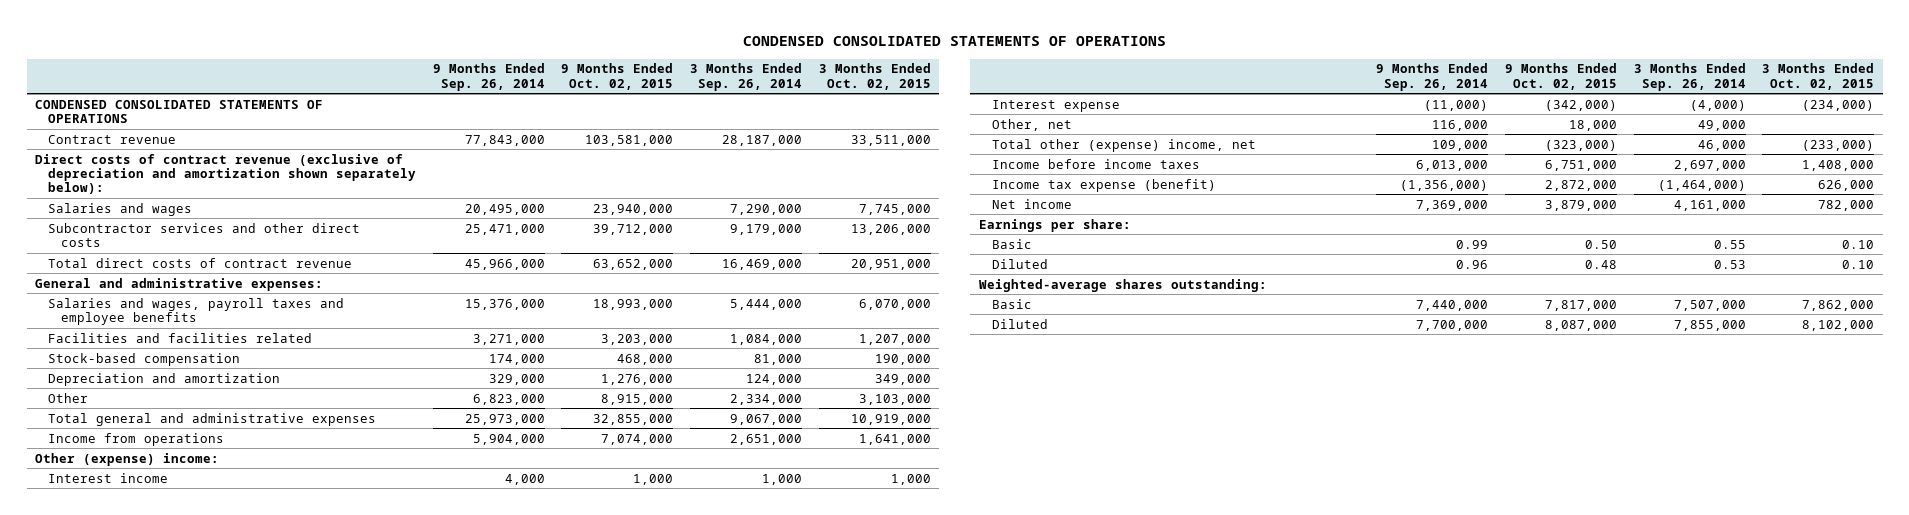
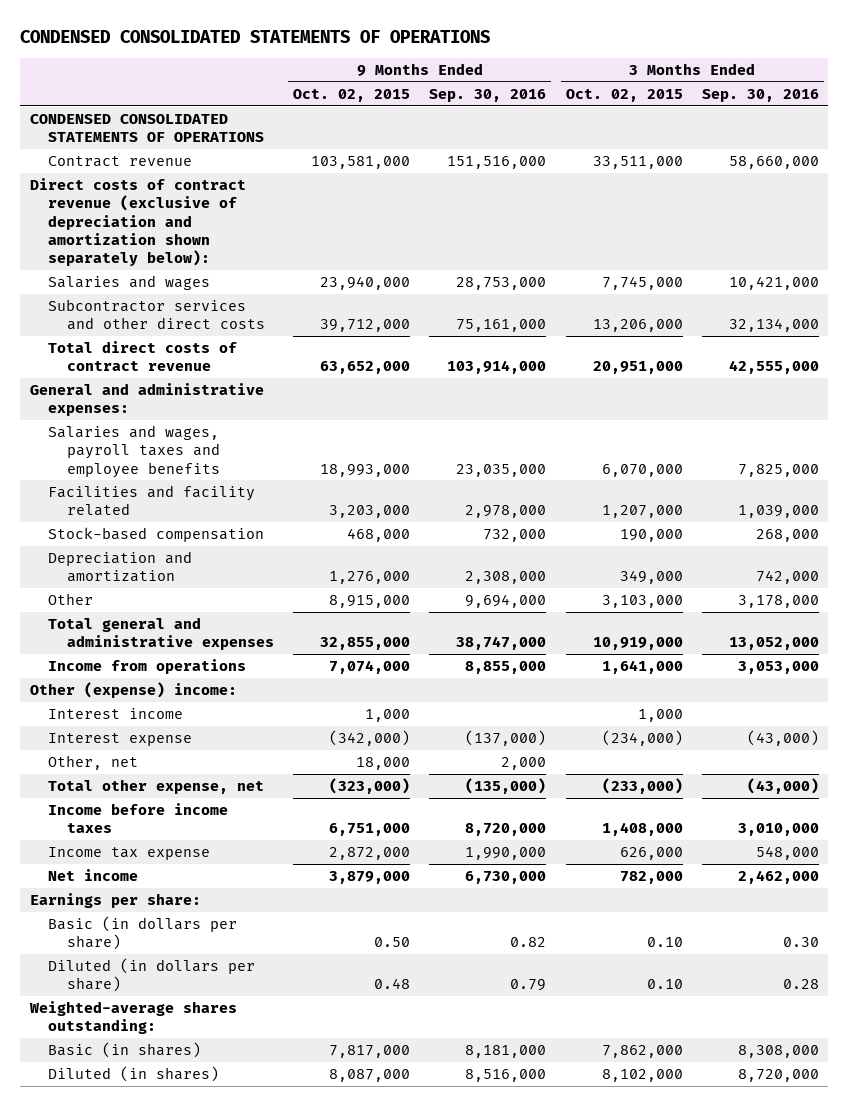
[432,63,545,91] 9 Months Ended Sep. 26, 2014 -> none
[690,63,803,91] 3 Months Ended Sep. 26, 2014 -> none
none -> [429,89,547,103] Sep. 30, 2016
none -> [701,89,819,103] Sep. 30, 2016
[48,332,313,343] Facilities and facilities related -> [48,485,256,517] Facilities and facility related
[991,138,1256,152] Total other (expense) income, net -> [48,779,265,795] Total other expense, net
[991,178,1216,192] Income tax expense (benefit) -> [48,847,211,861] Income tax expense
[991,238,1032,249] Basic -> [48,916,238,951] Basic (in dollars per share)
[991,258,1048,269] Diluted -> [48,958,256,993] Diluted (in dollars per share)
[991,298,1032,309] Basic -> [48,1042,202,1059] Basic (in shares)
[991,318,1048,329] Diluted -> [48,1066,220,1083] Diluted (in shares)

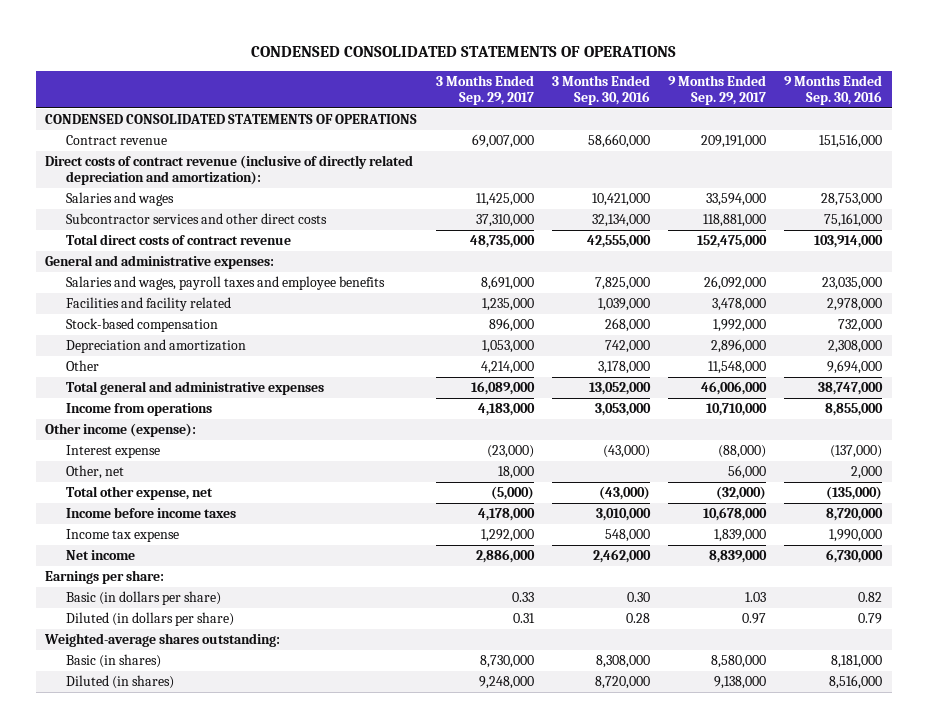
[293,89,411,103] Oct. 02, 2015 -> none
[565,89,683,103] Oct. 02, 2015 -> none
none -> [435,74,534,105] 3 Months Ended Sep. 29, 2017
none -> [668,74,767,105] 9 Months Ended Sep. 29, 2017
[29,178,246,266] Direct costs of contract revenue (exclusive of depreciation and amortization shown separately below): -> [45,155,414,185] Direct costs of contract revenue (inclusive of directly related depreciation and amortization):
[48,708,184,720] Interest income -> none
[29,682,237,699] Other (expense) income: -> [45,423,197,438] Other income (expense):

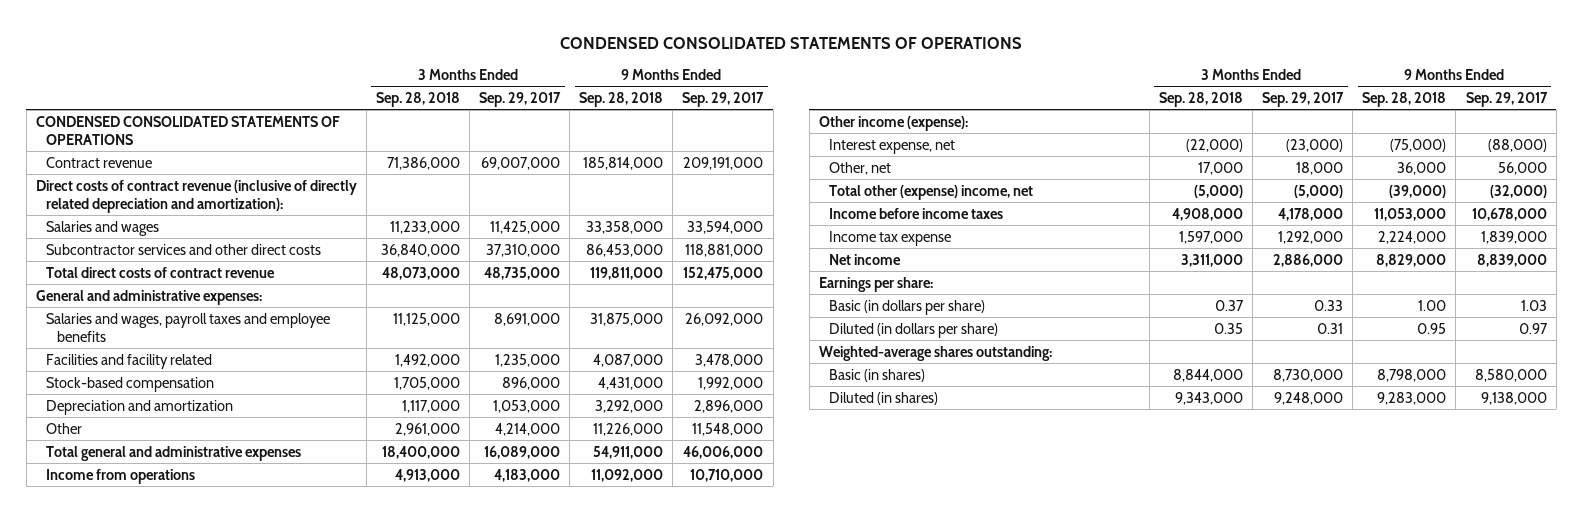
[551,74,650,105] 3 Months Ended Sep. 30, 2016 -> none
[784,74,883,105] 9 Months Ended Sep. 30, 2016 -> none
none -> [375,91,460,107] Sep. 28, 2018
none -> [579,91,664,107] Sep. 28, 2018
[65,445,160,459] Interest expense -> [829,138,956,154] Interest expense, net
[65,486,213,501] Total other expense, net -> [829,184,1034,200] Total other (expense) income, net

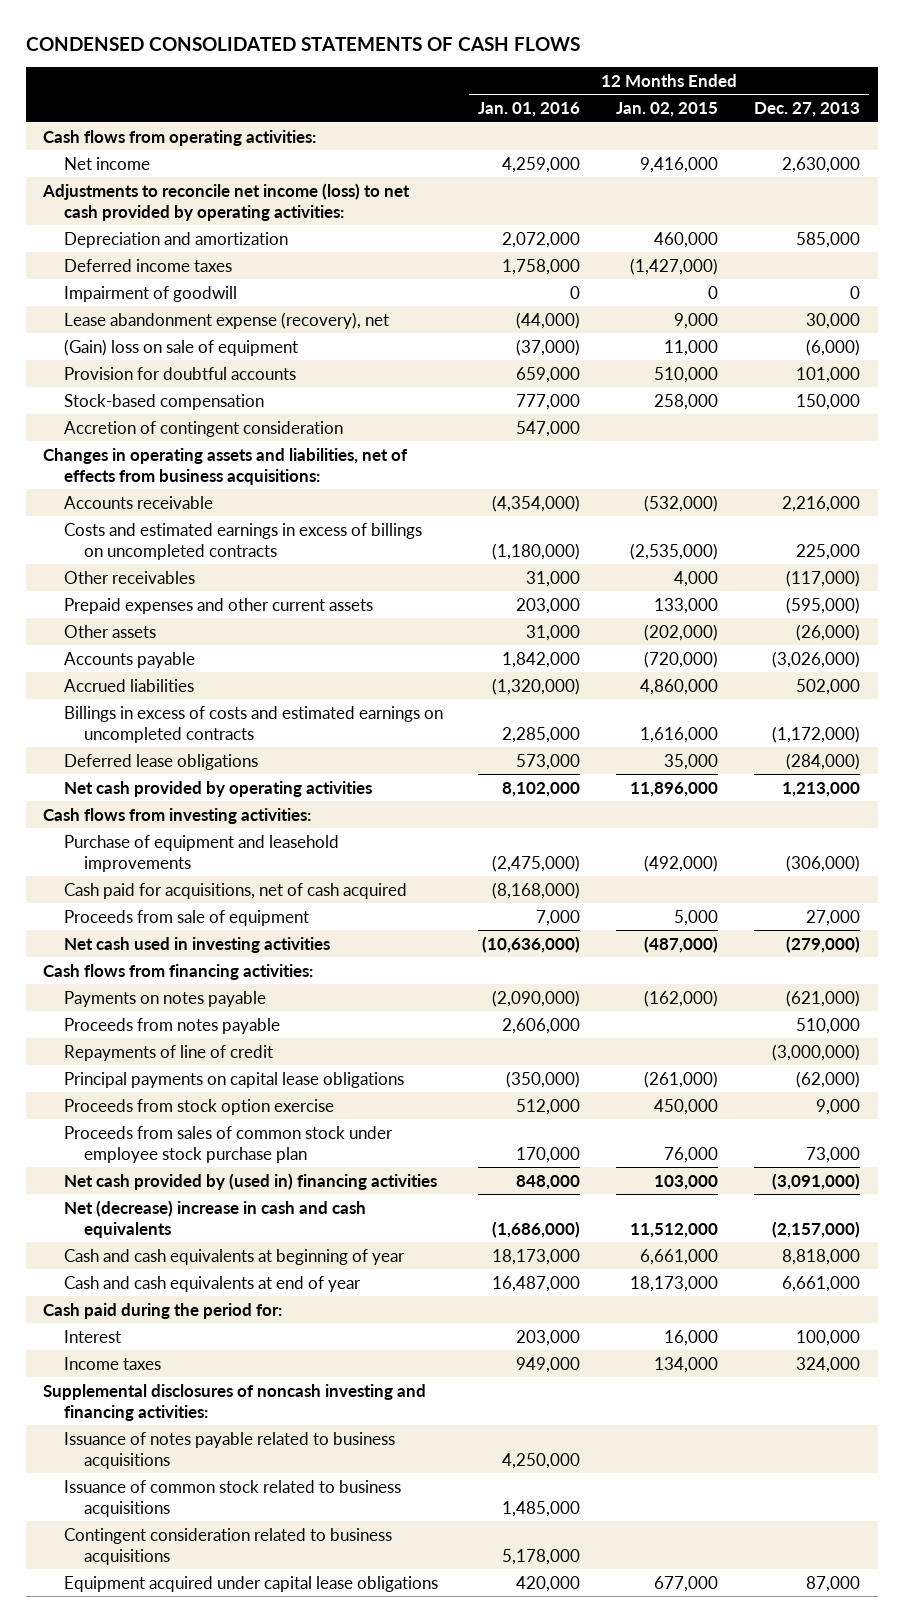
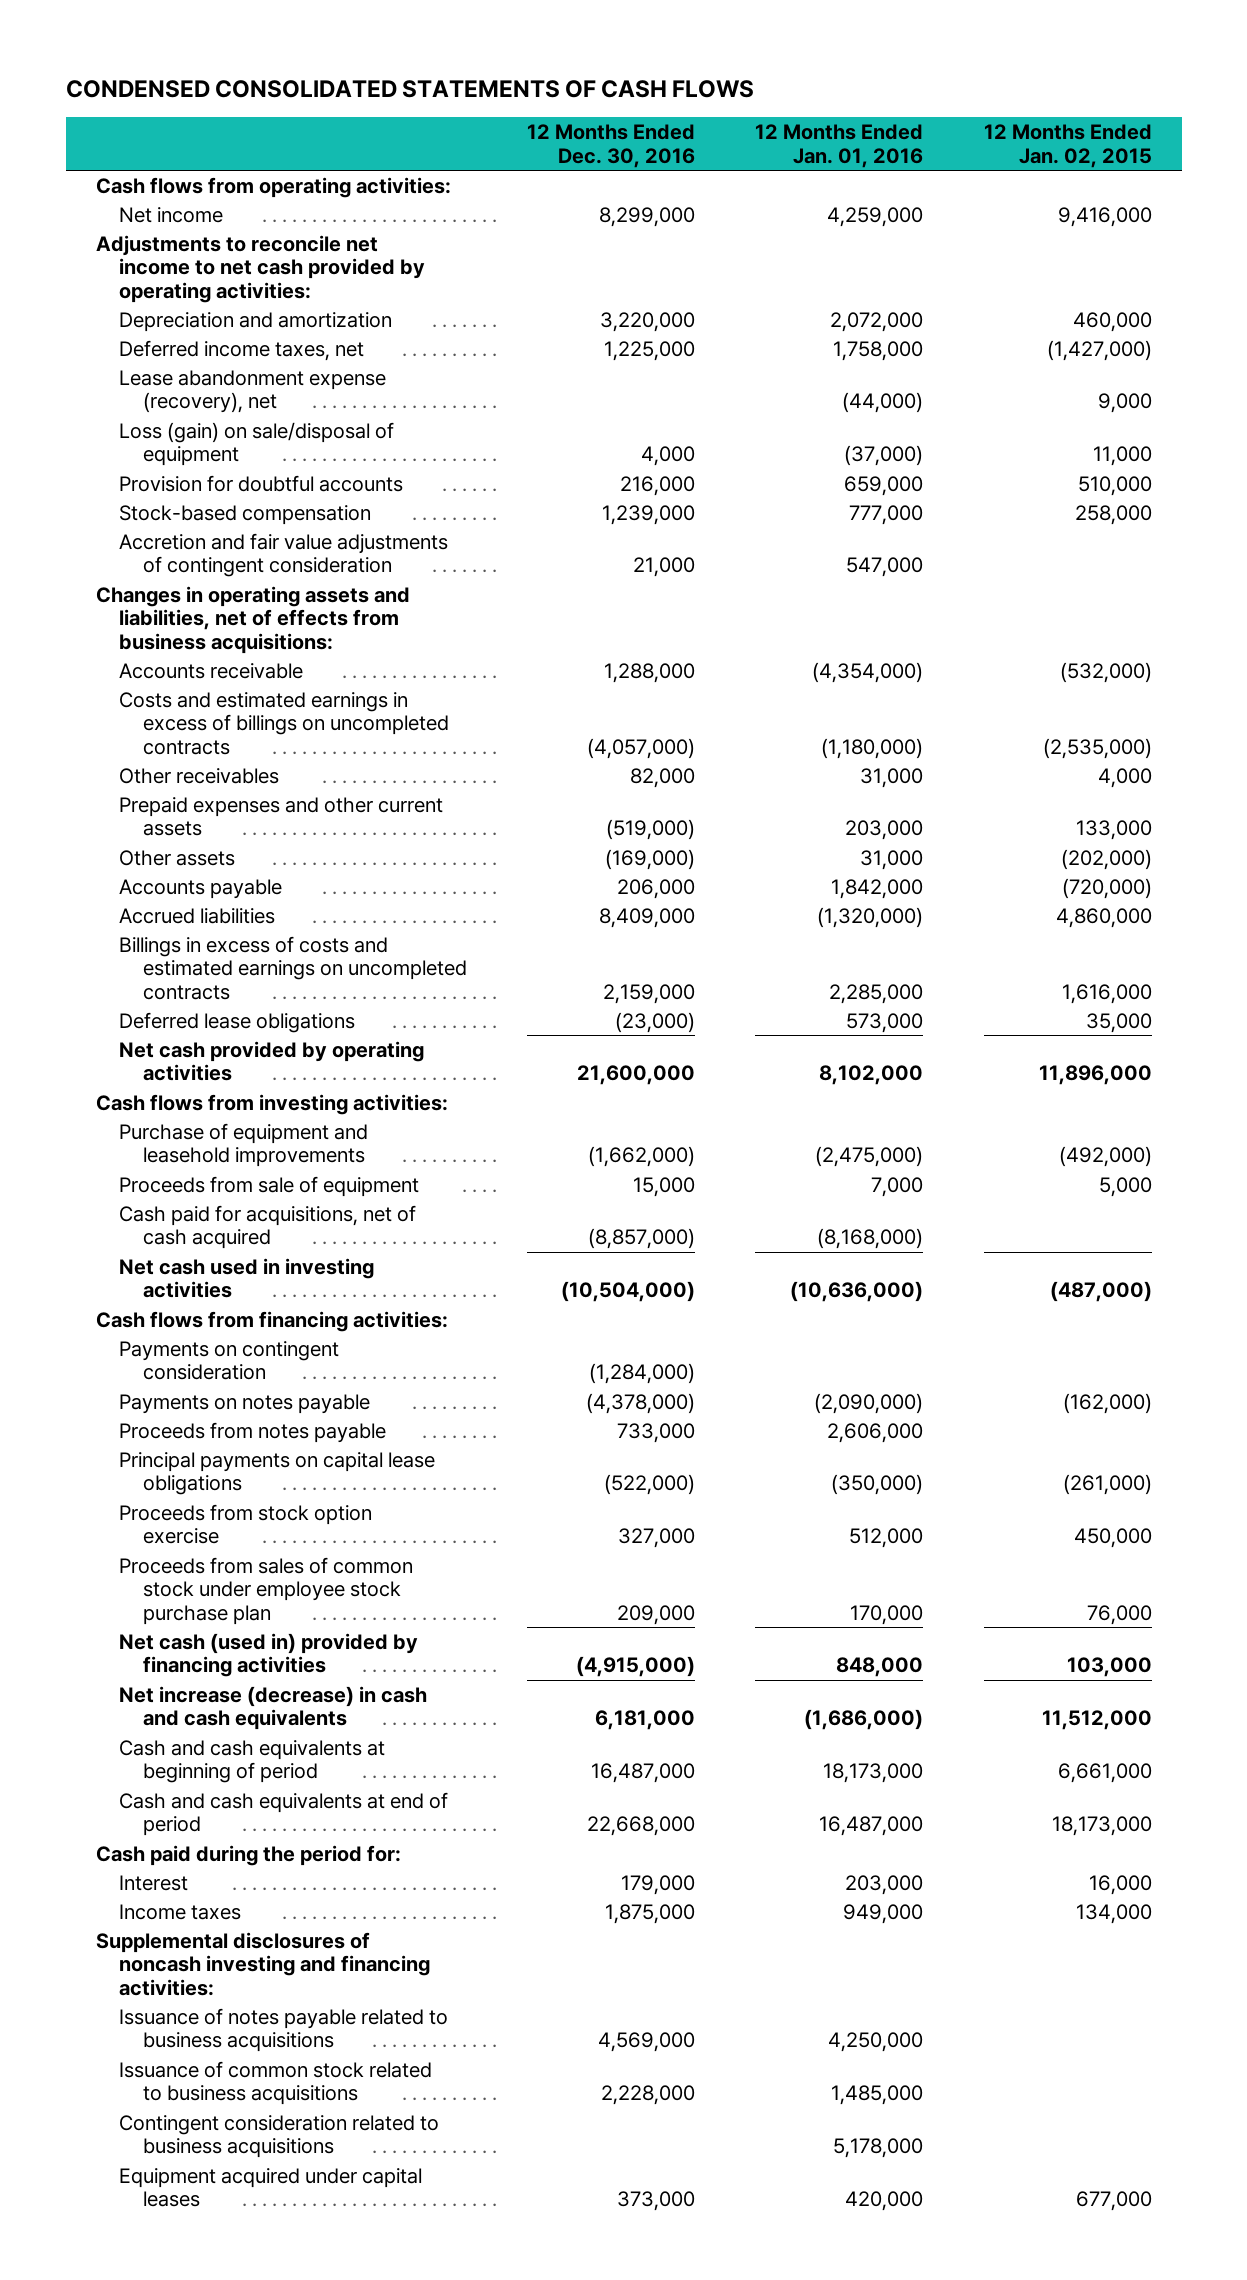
[753,102,860,118] Dec. 27, 2013 -> none
none -> [527,124,696,168] 12 Months Ended Dec. 30, 2016
[42,182,411,221] Adjustments to reconcile net income (loss) to net cash provided by operating activities: -> [95,234,426,303] Adjustments to reconcile net income to net cash provided by operating activities:
[63,285,237,302] Impairment of goodwill -> none
[63,258,232,272] Deferred income taxes -> [119,339,365,361] Deferred income taxes, net
[63,338,298,356] (Gain) loss on sale of equipment -> [119,421,395,467] Loss (gain) on sale/disposal of equipment
[63,420,343,437] Accretion of contingent consideration -> [119,532,449,578] Accretion and fair value adjustments of contingent consideration
[63,882,407,899] Cash paid for acquisitions, net of cash acquired -> [119,1204,417,1250] Cash paid for acquisitions, net of cash acquired
none -> [119,1340,340,1381] Payments on contingent consideration
[63,1044,273,1061] Repayments of line of credit -> none
[63,1172,437,1190] Net cash provided by (used in) financing activities -> [119,1632,419,1678] Net cash (used in) provided by financing activities
[63,1199,366,1238] Net (decrease) increase in cash and cash equivalents -> [119,1685,428,1731] Net increase (decrease) in cash and cash equivalents
[63,1248,405,1265] Cash and cash equivalents at beginning of year -> [119,1739,386,1784] Cash and cash equivalents at beginning of period
[63,1275,361,1292] Cash and cash equivalents at end of year -> [119,1791,449,1837] Cash and cash equivalents at end of period
[63,1575,438,1592] Equipment acquired under capital lease obligations -> [119,2167,423,2208] Equipment acquired under capital leases

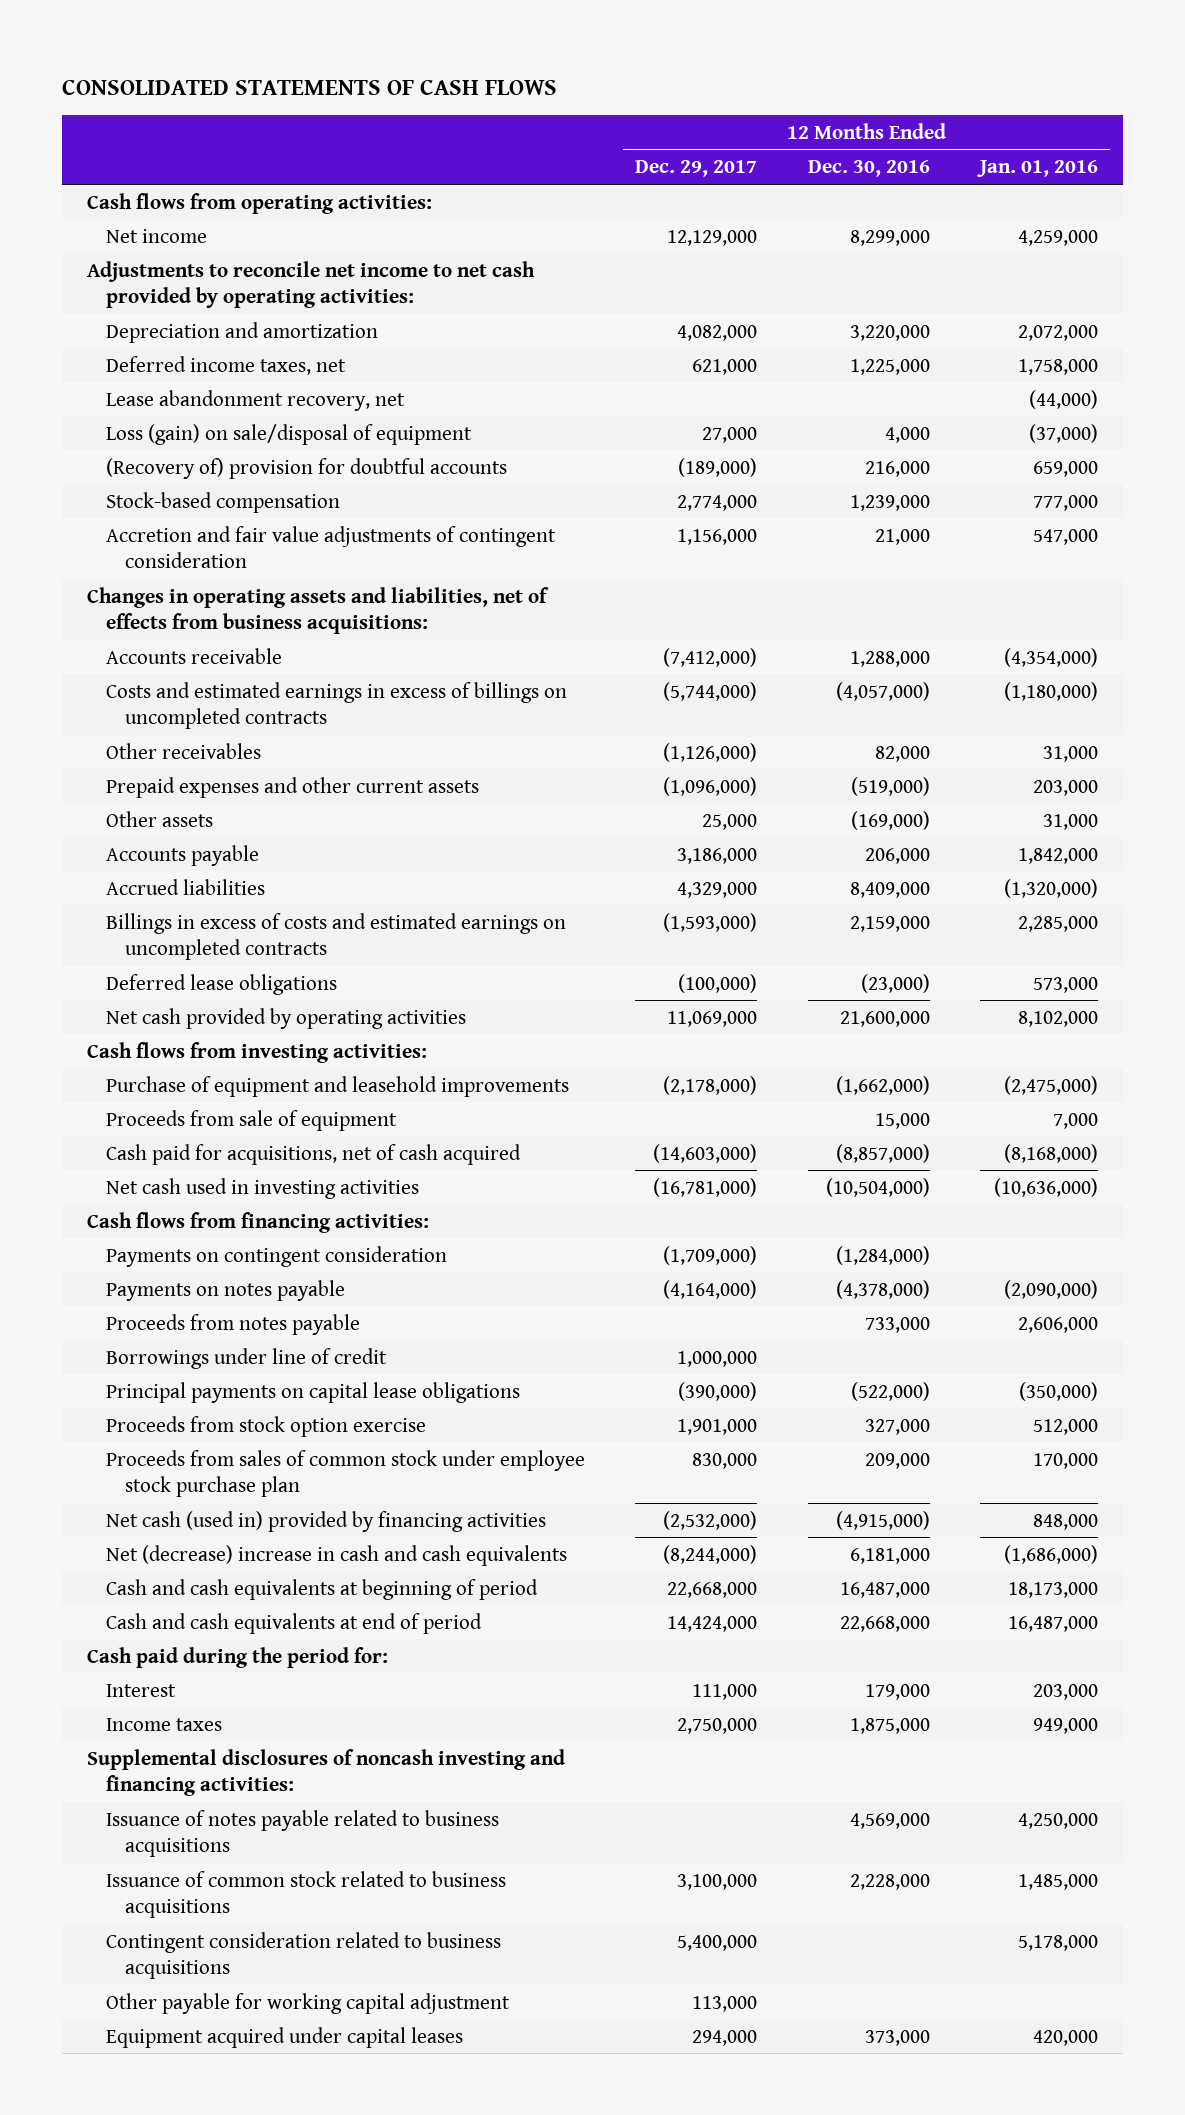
[65,80,754,99] CONDENSED CONSOLIDATED STATEMENTS OF CASH FLOWS -> [62,79,558,95] CONSOLIDATED STATEMENTS OF CASH FLOWS
[983,124,1152,168] 12 Months Ended Jan. 02, 2015 -> none
none -> [635,160,758,178] Dec. 29, 2017
[119,369,387,414] Lease abandonment expense (recovery), net -> [106,389,406,411] Lease abandonment recovery, net
[119,474,404,492] Provision for doubtful accounts -> [106,457,508,479] (Recovery of) provision for doubtful accounts
none -> [106,1347,388,1369] Borrowings under line of credit
[119,1685,428,1731] Net increase (decrease) in cash and cash equivalents -> [106,1544,568,1566] Net (decrease) increase in cash and cash equivalents
none -> [106,1992,511,2014] Other payable for working capital adjustment

